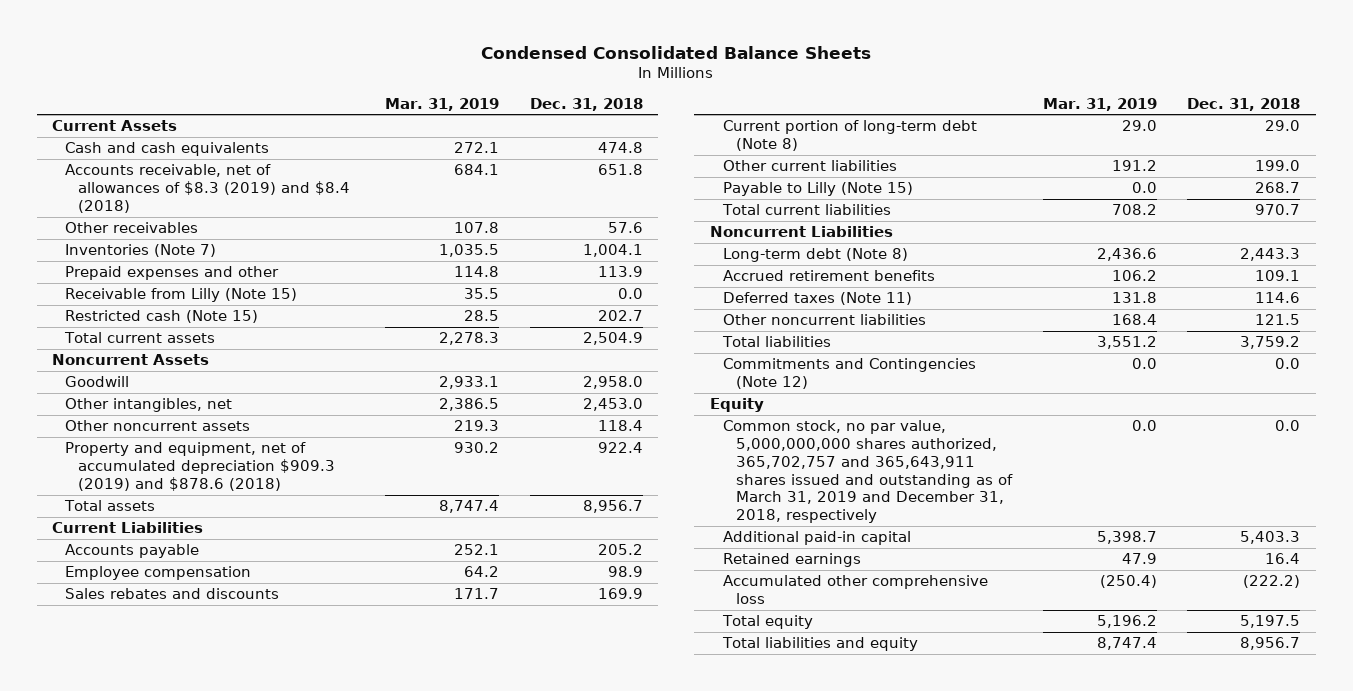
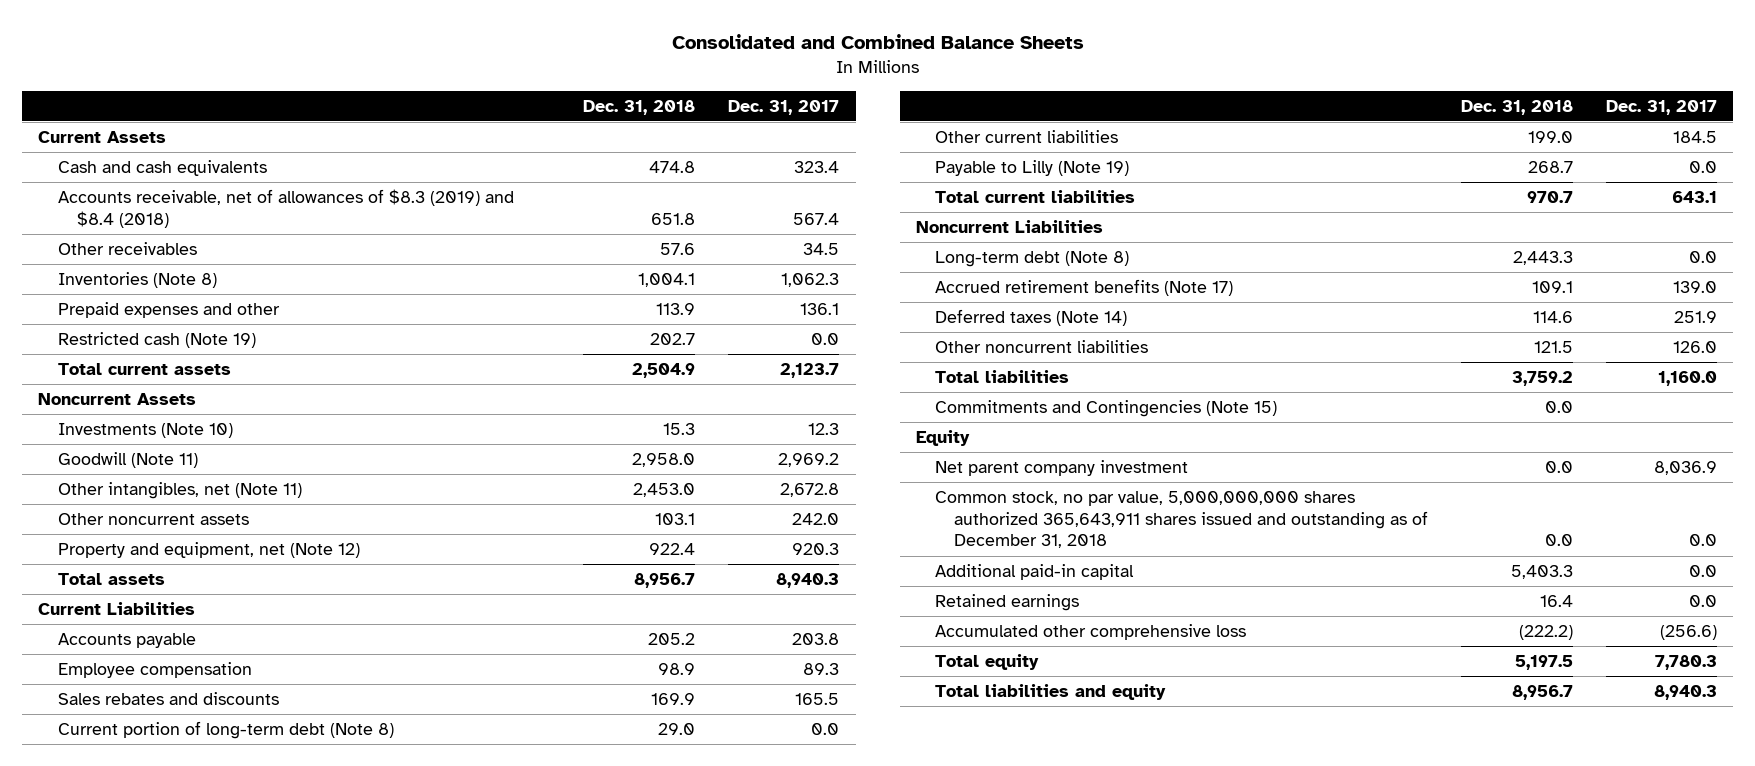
[481,45,872,59] Condensed Consolidated Balance Sheets -> [671,34,1084,50] Consolidated and Combined Balance Sheets
[384,97,499,111] Mar. 31, 2019 -> none
none -> [728,99,840,115] Dec. 31, 2017
[65,244,217,258] Inventories (Note 7) -> [57,272,217,289] Inventories (Note 8)
[65,288,298,303] Receivable from Lilly (Note 15) -> none
[65,310,259,324] Restricted cash (Note 15) -> [57,332,256,349] Restricted cash (Note 19)
none -> [57,423,233,439] Investments (Note 10)
[65,376,130,388] Goodwill -> [57,452,198,469] Goodwill (Note 11)
[65,398,233,413] Other intangibles, net -> [57,482,302,500] Other intangibles, net (Note 11)
[597,420,643,432] 118.4 -> [655,513,696,526] 103.1
[65,442,336,491] Property and equipment, net of accumulated depreciation $909.3 (2019) and $878.6 (2018) -> [57,542,360,559] Property and equipment, net (Note 12)
[722,182,913,197] Payable to Lilly (Note 15) -> [934,160,1129,177] Payable to Lilly (Note 19)
[722,270,935,282] Accrued retirement benefits -> [934,279,1233,297] Accrued retirement benefits (Note 17)
[722,292,912,306] Deferred taxes (Note 11) -> [934,309,1127,327] Deferred taxes (Note 14)
[722,358,976,390] Commitments and Contingencies (Note 12) -> [934,400,1277,418] Commitments and Contingencies (Note 15)
none -> [934,460,1188,477] Net parent company investment
[722,420,1013,524] Common stock, no par value, 5,000,000,000 shares authorized, 365,702,757 and 365,643,911 shares issued and outstanding as of March 31, 2019 and December 31, 2018, respectively -> [934,491,1429,549] Common stock, no par value, 5,000,000,000 shares authorized 365,643,911 shares issued and outstanding as of December 31, 2018

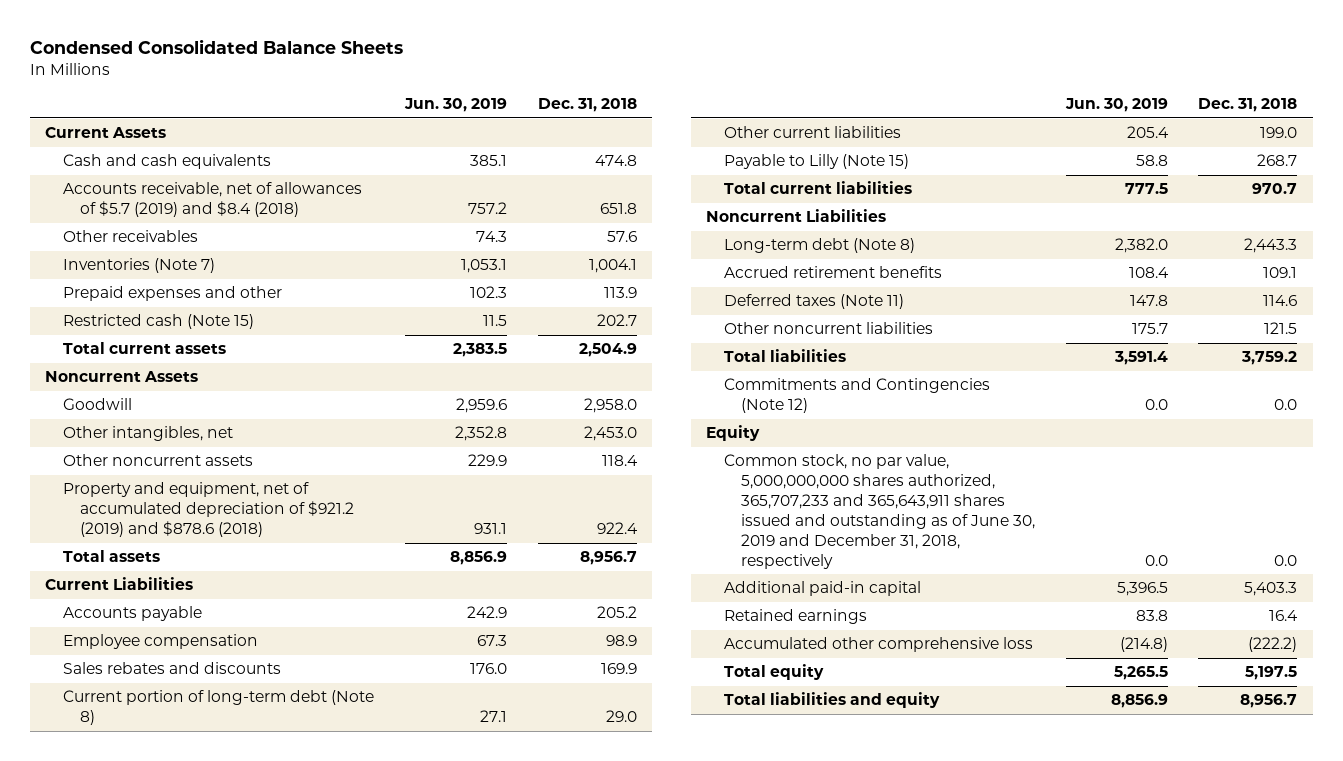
[671,34,1084,50] Consolidated and Combined Balance Sheets -> [30,38,404,54] Condensed Consolidated Balance Sheets
[728,99,840,115] Dec. 31, 2017 -> none
none -> [404,98,508,113] Jun. 30, 2019
[57,189,514,228] Accounts receivable, net of allowances of $8.3 (2019) and $8.4 (2018) -> [62,182,362,218] Accounts receivable, net of allowances of $5.7 (2019) and $8.4 (2018)
[57,272,217,289] Inventories (Note 8) -> [62,258,215,274] Inventories (Note 7)
[57,332,256,349] Restricted cash (Note 19) -> [62,314,254,330] Restricted cash (Note 15)
[57,423,233,439] Investments (Note 10) -> none
[57,452,198,469] Goodwill (Note 11) -> [62,398,132,411] Goodwill
[57,482,302,500] Other intangibles, net (Note 11) -> [62,426,233,442] Other intangibles, net
[655,513,696,526] 103.1 -> [601,455,638,467] 118.4
[57,542,360,559] Property and equipment, net (Note 12) -> [62,482,355,538] Property and equipment, net of accumulated depreciation of $921.2 (2019) and $878.6 (2018)
[934,160,1129,177] Payable to Lilly (Note 19) -> [723,154,909,170] Payable to Lilly (Note 15)
[934,279,1233,297] Accrued retirement benefits (Note 17) -> [723,266,942,279] Accrued retirement benefits
[934,309,1127,327] Deferred taxes (Note 14) -> [723,294,904,310] Deferred taxes (Note 11)
[934,400,1277,418] Commitments and Contingencies (Note 15) -> [723,378,990,414] Commitments and Contingencies (Note 12)
[934,460,1188,477] Net parent company investment -> none
[934,491,1429,549] Common stock, no par value, 5,000,000,000 shares authorized 365,643,911 shares issued and outstanding as of December 31, 2018 -> [723,454,1035,569] Common stock, no par value, 5,000,000,000 shares authorized, 365,707,233 and 365,643,911 shares issued and outstanding as of June 30, 2019 and December 31, 2018, respectively

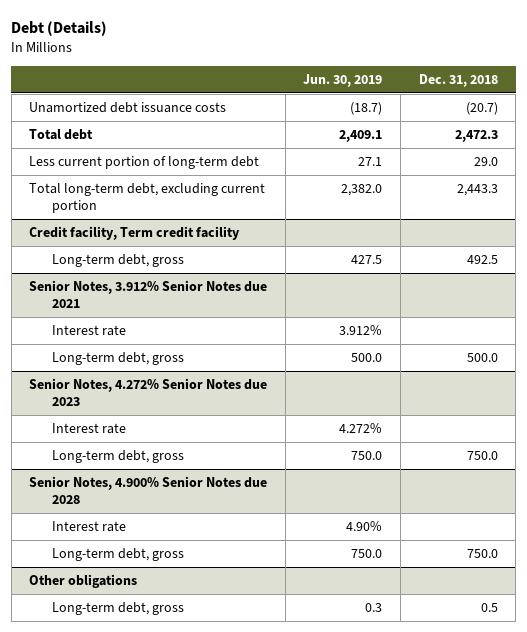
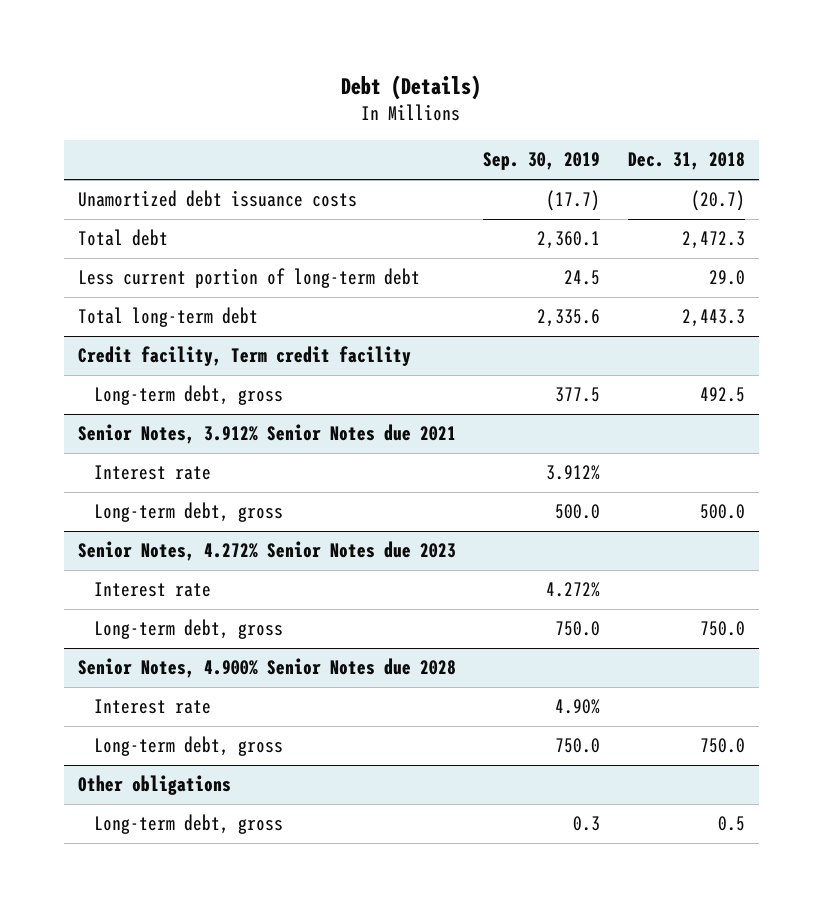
[303,74,383,88] Jun. 30, 2019 -> none
none -> [483,152,601,171] Sep. 30, 2019
[29,183,266,214] Total long-term debt, excluding current portion -> [77,307,258,328] Total long-term debt

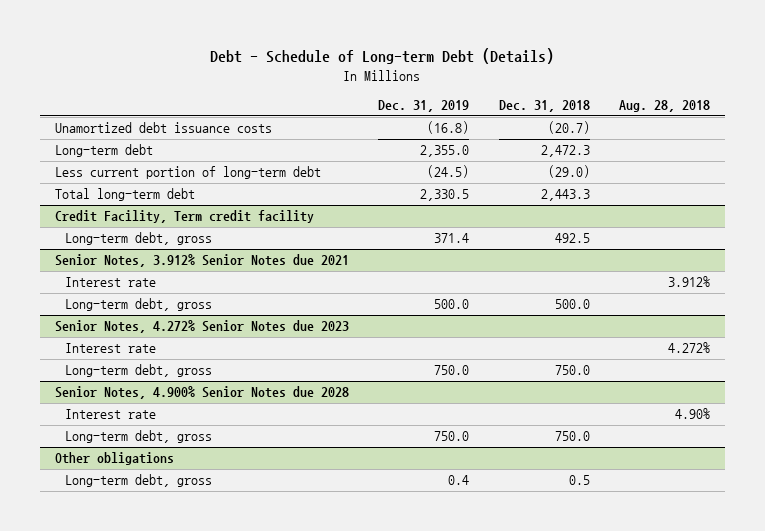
[341,75,482,101] Debt (Details) -> [210,48,555,65] Debt - Schedule of Long-term Debt (Details)
[483,152,601,171] Sep. 30, 2019 -> none
none -> [378,100,470,113] Dec. 31, 2019
none -> [619,100,711,113] Aug. 28, 2018
[77,229,168,247] Total debt -> [54,144,153,158] Long-term debt
[709,270,746,286] 29.0 -> [547,165,590,179] (29.0)
[77,346,411,367] Credit facility, Term credit facility -> [54,210,314,224] Credit Facility, Term credit facility

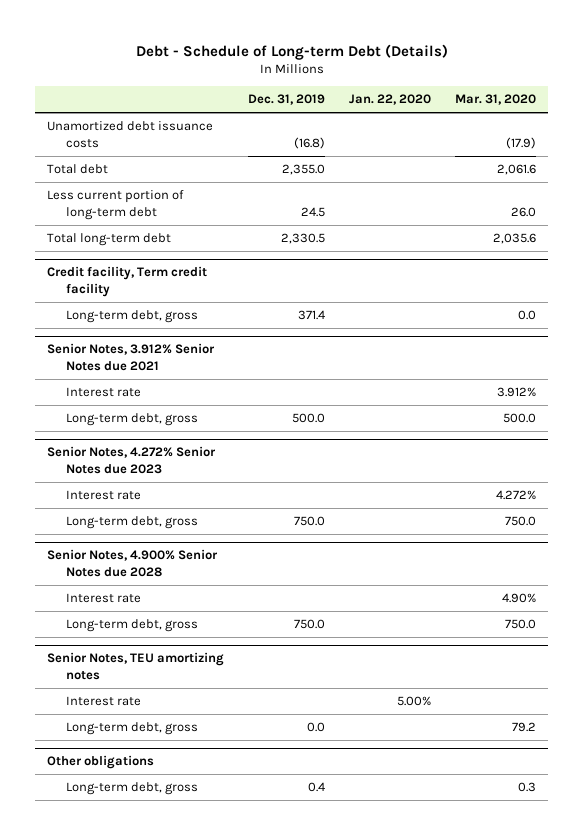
[498,100,590,113] Dec. 31, 2018 -> none
[619,100,711,113] Aug. 28, 2018 -> none
none -> [349,94,432,106] Jan. 22, 2020
none -> [455,94,537,106] Mar. 31, 2020
[54,144,153,158] Long-term debt -> [47,164,109,175] Total debt
[427,165,470,179] (24.5) -> [301,206,326,217] 24.5
[54,210,314,224] Credit Facility, Term credit facility -> [47,266,208,298] Credit facility, Term credit facility
none -> [47,652,225,681] Senior Notes, TEU amortizing notes
none -> [65,696,141,707] Interest rate
none -> [65,722,198,736] Long-term debt, gross

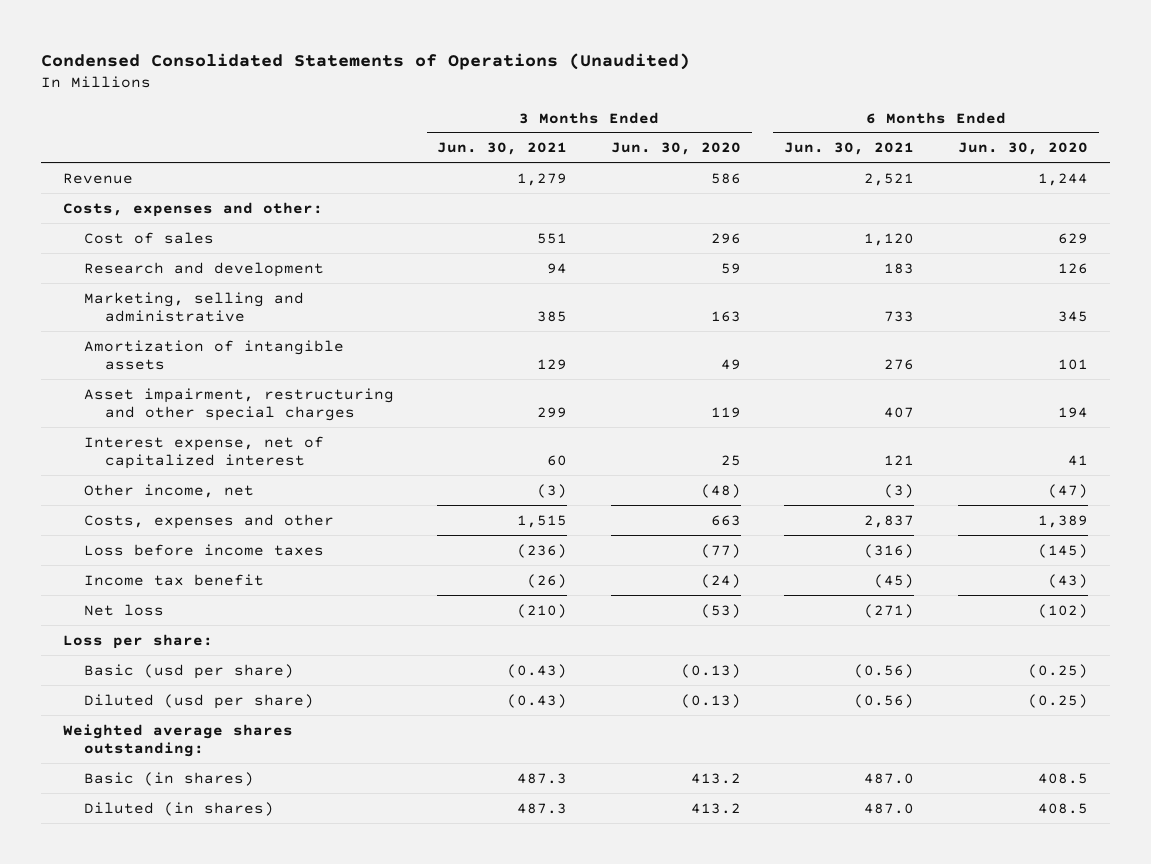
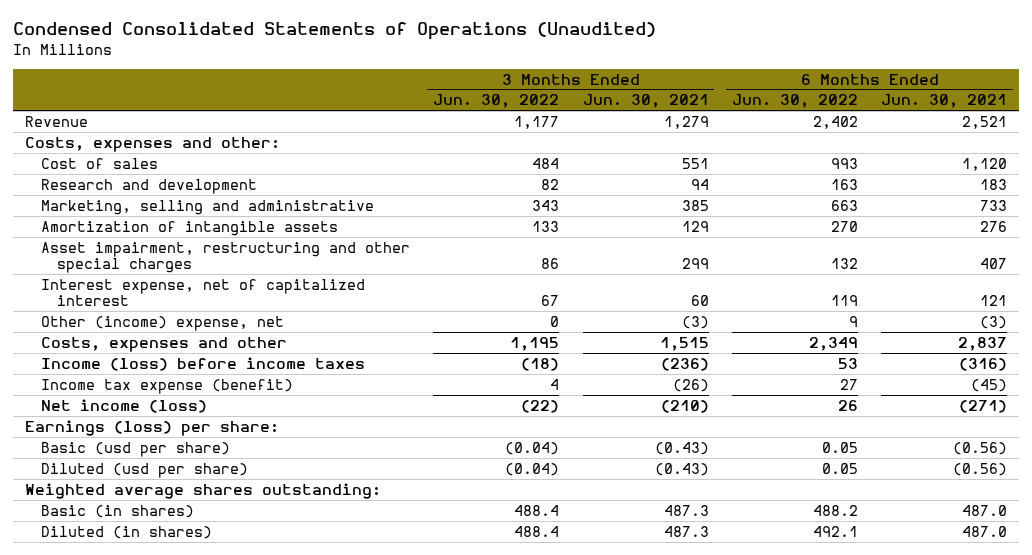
[610,142,741,156] Jun. 30, 2020 -> none
[957,142,1088,156] Jun. 30, 2020 -> none
none -> [433,94,560,109] Jun. 30, 2022
none -> [731,94,858,109] Jun. 30, 2022
[83,483,254,498] Other income, net -> [40,315,284,331] Other (income) expense, net
[83,543,324,556] Loss before income taxes -> [40,356,365,371] Income (loss) before income taxes
[83,573,264,586] Income tax benefit -> [40,378,293,394] Income tax expense (benefit)
[83,603,164,616] Net loss -> [40,398,207,413] Net income (loss)
[62,633,213,649] Loss per share: -> [24,419,279,436] Earnings (loss) per share:

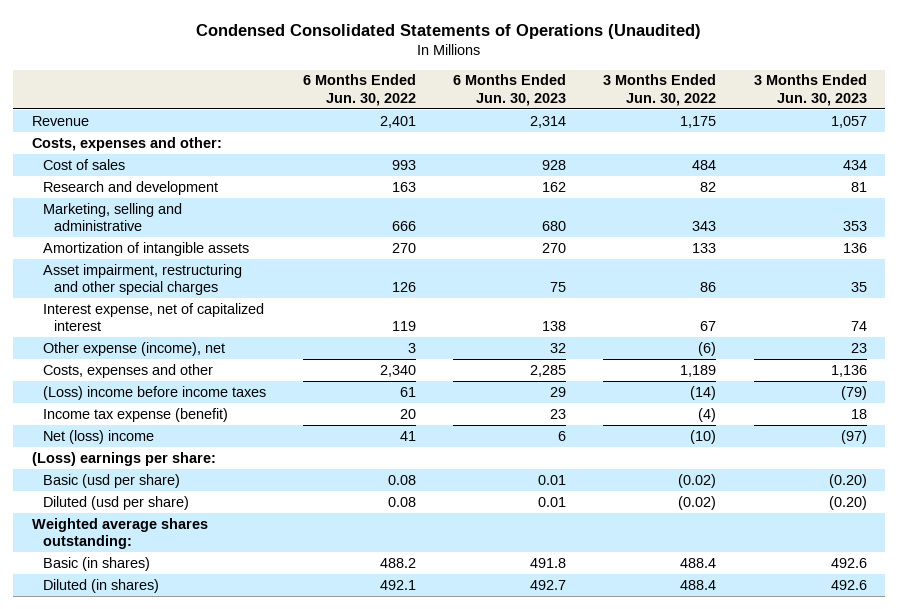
[582,94,709,109] Jun. 30, 2021 -> none
[881,94,1008,109] Jun. 30, 2021 -> none
none -> [453,74,567,106] 6 Months Ended Jun. 30, 2023
none -> [753,74,867,106] 3 Months Ended Jun. 30, 2023
[514,115,560,129] 1,177 -> [680,115,717,128] 1,175
[812,115,858,129] 2,402 -> [379,115,416,128] 2,401
[830,199,858,211] 663 -> [391,220,416,231] 666
[830,258,858,270] 132 -> [391,281,416,292] 126
[40,315,284,331] Other (income) expense, net -> [42,341,225,356] Other expense (income), net
[550,315,560,327] 0 -> [698,341,717,356] (6)
[848,315,858,327] 9 -> [407,342,416,353] 3
[510,336,560,351] 1,195 -> [680,364,717,377] 1,189
[808,336,858,351] 2,349 -> [379,364,416,377] 2,340
[40,356,365,371] Income (loss) before income taxes -> [42,385,266,400] (Loss) income before income taxes
[521,357,560,371] (18) -> [690,385,717,400] (14)
[837,357,858,369] 53 -> [399,386,416,397] 61
[550,378,560,390] 4 -> [698,407,717,422] (4)
[839,378,858,390] 27 -> [399,408,416,419] 20
[40,398,207,413] Net income (loss) -> [42,429,154,444] Net (loss) income
[521,399,560,413] (22) -> [690,429,717,444] (10)
[837,399,858,411] 26 -> [399,430,416,441] 41
[24,419,279,436] Earnings (loss) per share: -> [32,451,217,466] (Loss) earnings per share:
[505,441,560,455] (0.04) -> [678,473,717,488] (0.02)
[821,441,858,453] 0.05 -> [387,474,416,485] 0.08
[505,462,560,476] (0.04) -> [678,495,717,510] (0.02)
[821,462,858,474] 0.05 -> [387,496,416,507] 0.08

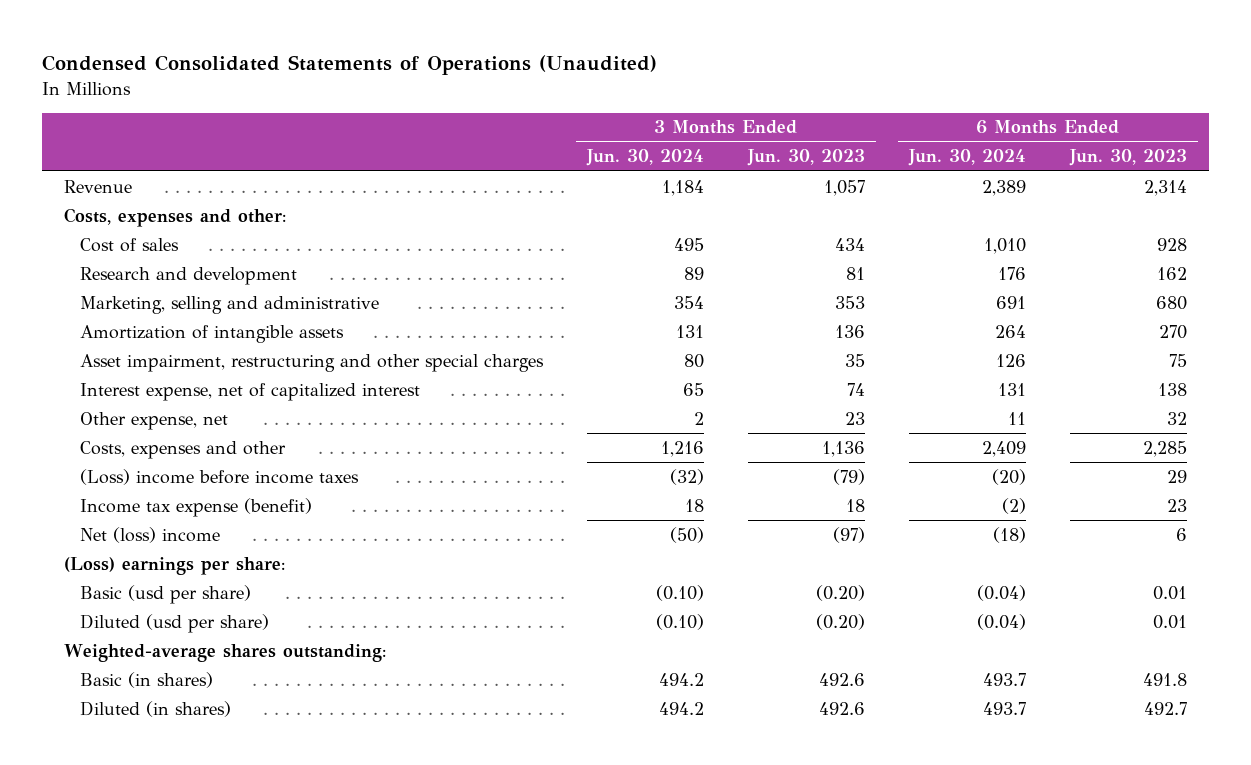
[302,74,416,106] 6 Months Ended Jun. 30, 2022 -> none
[603,74,717,106] 3 Months Ended Jun. 30, 2022 -> none
none -> [586,149,705,167] Jun. 30, 2024
none -> [907,149,1026,167] Jun. 30, 2024
[42,341,225,356] Other expense (income), net -> [80,411,229,430] Other expense, net
[32,517,209,549] Weighted average shares outstanding: -> [64,643,387,662] Weighted-average shares outstanding:

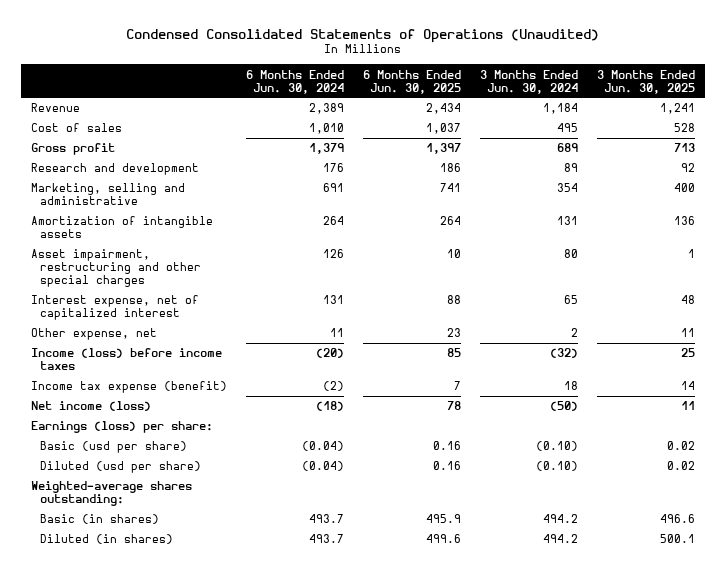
[746,149,865,167] Jun. 30, 2023 -> none
[1068,149,1187,167] Jun. 30, 2023 -> none
none -> [363,69,462,94] 6 Months Ended Jun. 30, 2025
none -> [597,69,696,94] 3 Months Ended Jun. 30, 2025
[64,207,287,227] Costs, expenses and other: -> none
none -> [31,143,116,156] Gross profit
[80,440,287,459] Costs, expenses and other -> none
[80,468,360,485] (Loss) income before income taxes -> [31,348,223,371] Income (loss) before income taxes
[80,526,221,543] Net (loss) income -> [31,401,152,412] Net income (loss)
[64,556,286,575] (Loss) earnings per share: -> [31,421,214,434] Earnings (loss) per share:

